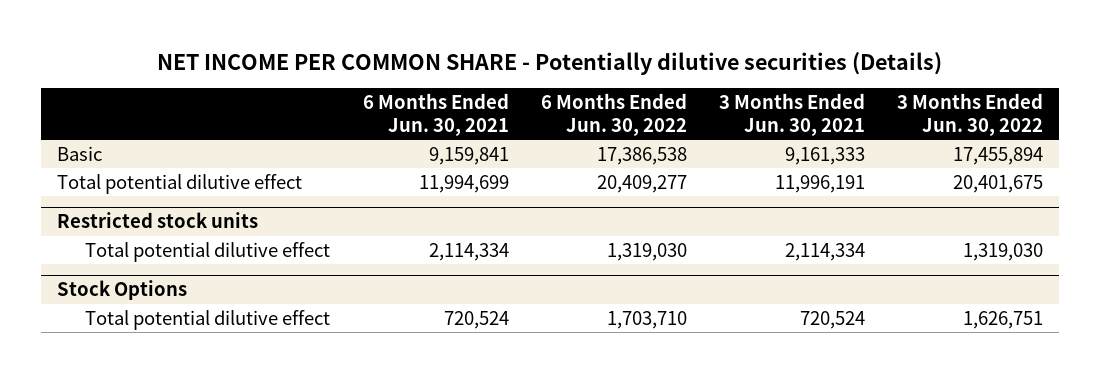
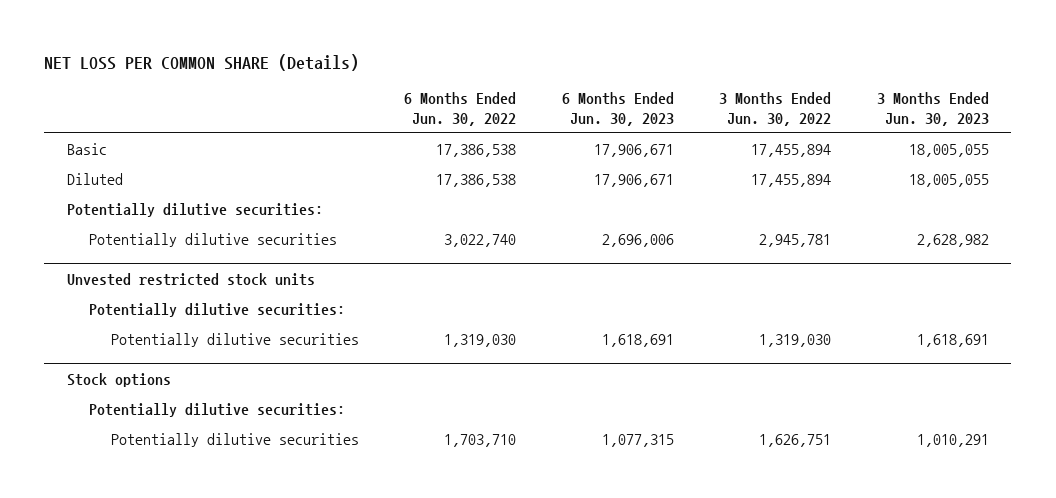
[157,51,943,75] NET INCOME PER COMMON SHARE - Potentially dilutive securities (Details) -> [44,54,360,72] NET LOSS PER COMMON SHARE (Details)
[362,92,509,137] 6 Months Ended Jun. 30, 2021 -> none
[719,92,866,137] 3 Months Ended Jun. 30, 2021 -> none
none -> [561,92,674,126] 6 Months Ended Jun. 30, 2023
none -> [876,92,989,126] 3 Months Ended Jun. 30, 2023
[56,173,302,194] Total potential dilutive effect -> none
none -> [67,172,124,185] Diluted
none -> [67,202,324,217] Potentially dilutive securities:
none -> [89,232,338,247] Potentially dilutive securities
[56,212,258,229] Restricted stock units -> [67,272,316,286] Unvested restricted stock units
none -> [89,302,346,317] Potentially dilutive securities:
[85,241,331,262] Total potential dilutive effect -> [111,332,360,347] Potentially dilutive securities
[56,280,187,301] Stock Options -> [67,372,172,387] Stock options
none -> [89,402,346,417] Potentially dilutive securities:
[85,309,331,330] Total potential dilutive effect -> [111,432,360,447] Potentially dilutive securities

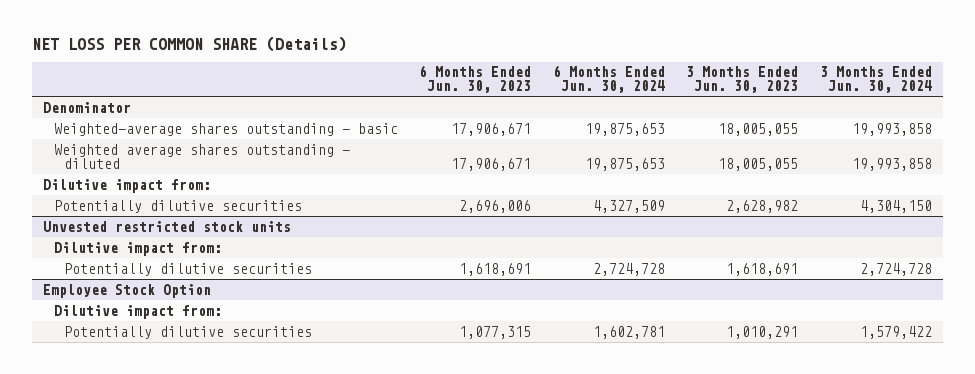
[404,92,517,126] 6 Months Ended Jun. 30, 2022 -> none
[719,92,832,126] 3 Months Ended Jun. 30, 2022 -> none
none -> [552,65,665,94] 6 Months Ended Jun. 30, 2024
none -> [820,66,933,94] 3 Months Ended Jun. 30, 2024
none -> [43,101,132,113] Denominator
[67,142,108,155] Basic -> [53,122,398,136] Weighted-average shares outstanding - basic
[67,172,124,185] Diluted -> [53,143,350,169] Weighted average shares outstanding - diluted
[67,202,324,217] Potentially dilutive securities: -> [43,178,212,193] Dilutive impact from:
[89,302,346,317] Potentially dilutive securities: -> [53,241,222,256] Dilutive impact from:
[67,372,172,387] Stock options -> [43,283,212,298] Employee Stock Option
[89,402,346,417] Potentially dilutive securities: -> [53,304,222,319] Dilutive impact from:

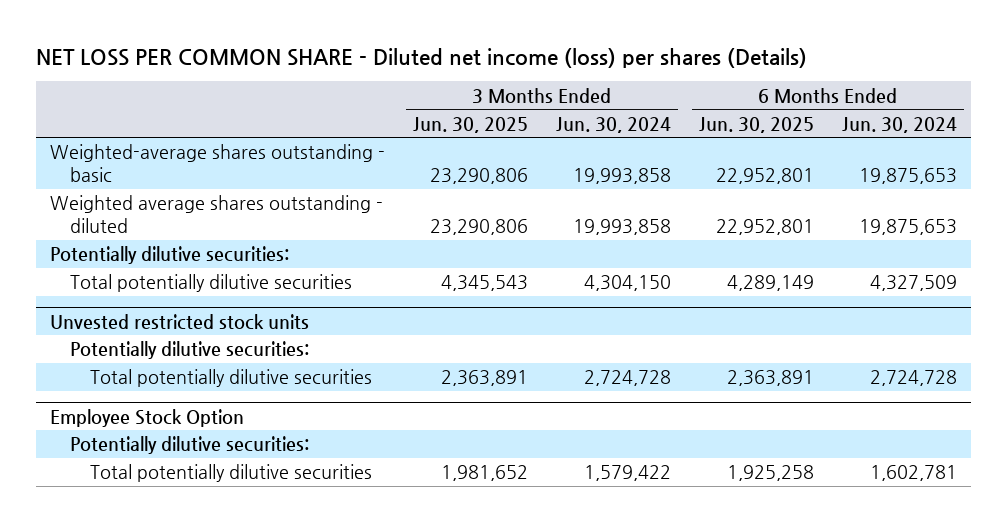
[32,36,348,53] NET LOSS PER COMMON SHARE (Details) -> [35,47,807,68] NET LOSS PER COMMON SHARE - Diluted net income (loss) per shares (Details)
[419,65,532,94] 6 Months Ended Jun. 30, 2023 -> none
[686,66,799,94] 3 Months Ended Jun. 30, 2023 -> none
none -> [412,116,528,133] Jun. 30, 2025
none -> [699,116,815,133] Jun. 30, 2025
[43,101,132,113] Denominator -> none
[43,178,212,193] Dilutive impact from: -> [49,246,289,265] Potentially dilutive securities:
[53,199,302,213] Potentially dilutive securities -> [70,274,353,293] Total potentially dilutive securities
[53,241,222,256] Dilutive impact from: -> [70,341,310,360] Potentially dilutive securities:
[64,262,313,276] Potentially dilutive securities -> [90,369,373,388] Total potentially dilutive securities
[53,304,222,319] Dilutive impact from: -> [70,436,310,455] Potentially dilutive securities:
[64,325,313,339] Potentially dilutive securities -> [90,464,373,483] Total potentially dilutive securities

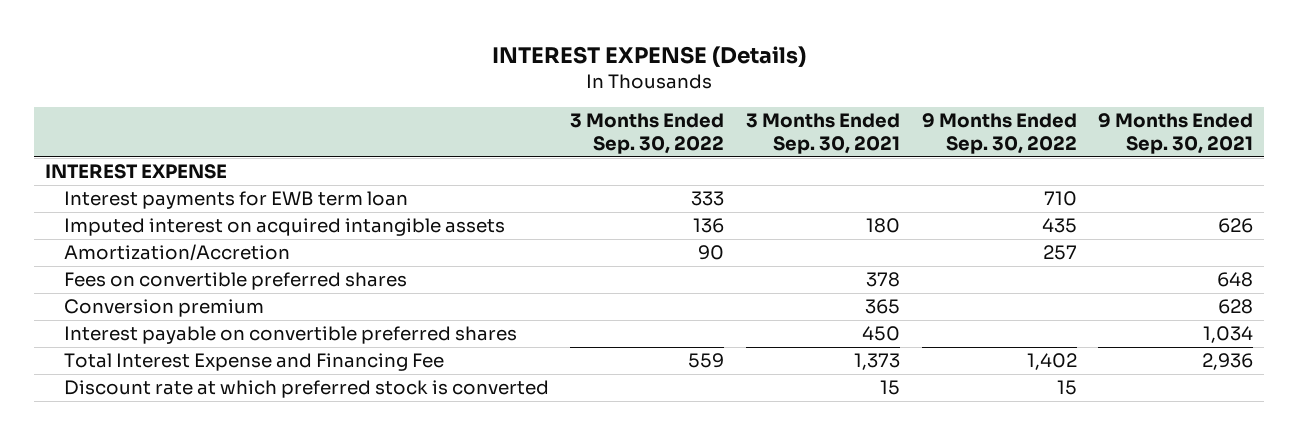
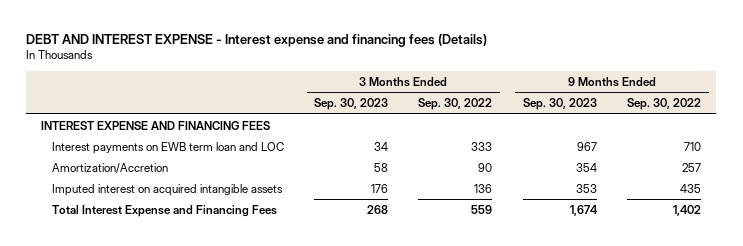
[492,46,807,68] INTEREST EXPENSE (Details) -> [26,33,488,47] DEBT AND INTEREST EXPENSE - Interest expense and financing fees (Details)
[745,113,900,154] 3 Months Ended Sep. 30, 2021 -> none
[1098,113,1254,154] 9 Months Ended Sep. 30, 2021 -> none
none -> [314,98,389,111] Sep. 30, 2023
none -> [522,98,597,111] Sep. 30, 2023
[44,164,227,180] INTEREST EXPENSE -> [41,120,271,130] INTEREST EXPENSE AND FINANCING FEES
[63,191,408,210] Interest payments for EWB term loan -> [51,141,284,154] Interest payments on EWB term loan and LOC
[63,272,407,291] Fees on convertible preferred shares -> none
[63,299,264,318] Conversion premium -> none
[63,326,517,345] Interest payable on convertible preferred shares -> none
[63,380,549,399] Discount rate at which preferred stock is converted -> none
[63,218,505,237] Imputed interest on acquired intangible assets -> [51,183,283,196] Imputed interest on acquired intangible assets
[63,353,444,372] Total Interest Expense and Financing Fee -> [51,204,277,217] Total Interest Expense and Financing Fees

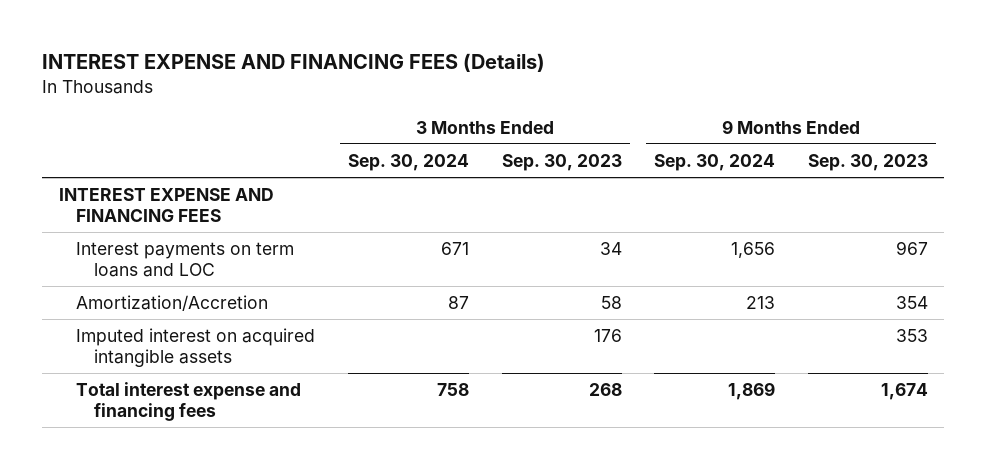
[26,33,488,47] DEBT AND INTEREST EXPENSE - Interest expense and financing fees (Details) -> [42,53,546,73] INTEREST EXPENSE AND FINANCING FEES (Details)
[418,98,493,111] Sep. 30, 2022 -> none
[627,98,702,111] Sep. 30, 2022 -> none
none -> [347,154,469,172] Sep. 30, 2024
none -> [654,154,776,172] Sep. 30, 2024
[51,141,284,154] Interest payments on EWB term loan and LOC -> [76,242,295,277] Interest payments on term loans and LOC
[51,204,277,217] Total Interest Expense and Financing Fees -> [76,382,302,421] Total interest expense and financing fees

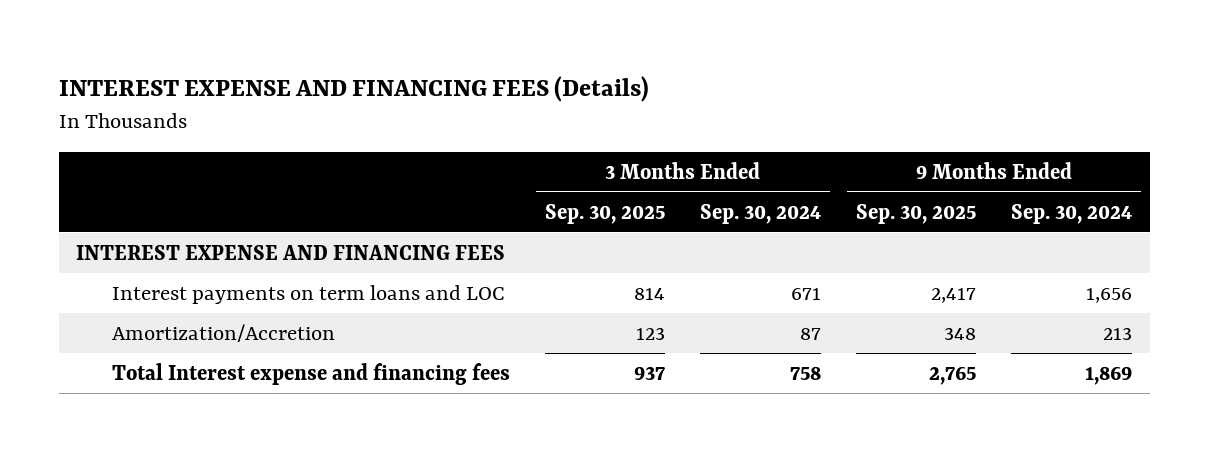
[501,154,622,172] Sep. 30, 2023 -> none
[807,154,928,172] Sep. 30, 2023 -> none
none -> [544,203,665,224] Sep. 30, 2025
none -> [856,203,977,224] Sep. 30, 2025
[76,328,316,367] Imputed interest on acquired intangible assets -> none
[76,382,302,421] Total interest expense and financing fees -> [111,362,510,385] Total Interest expense and financing fees

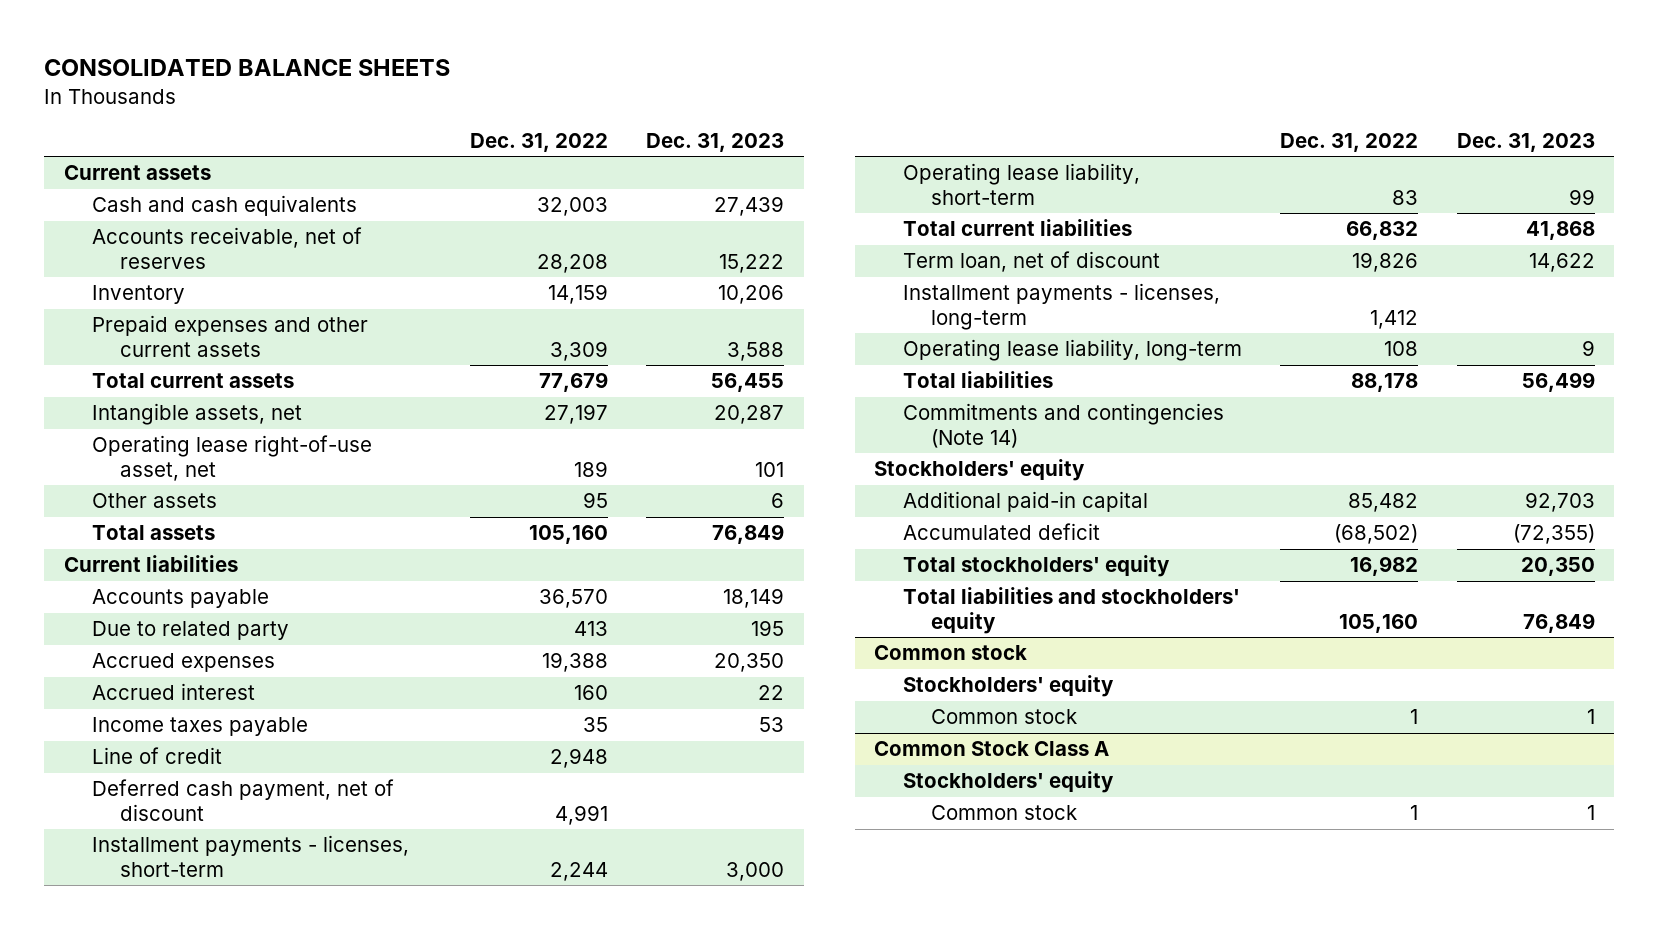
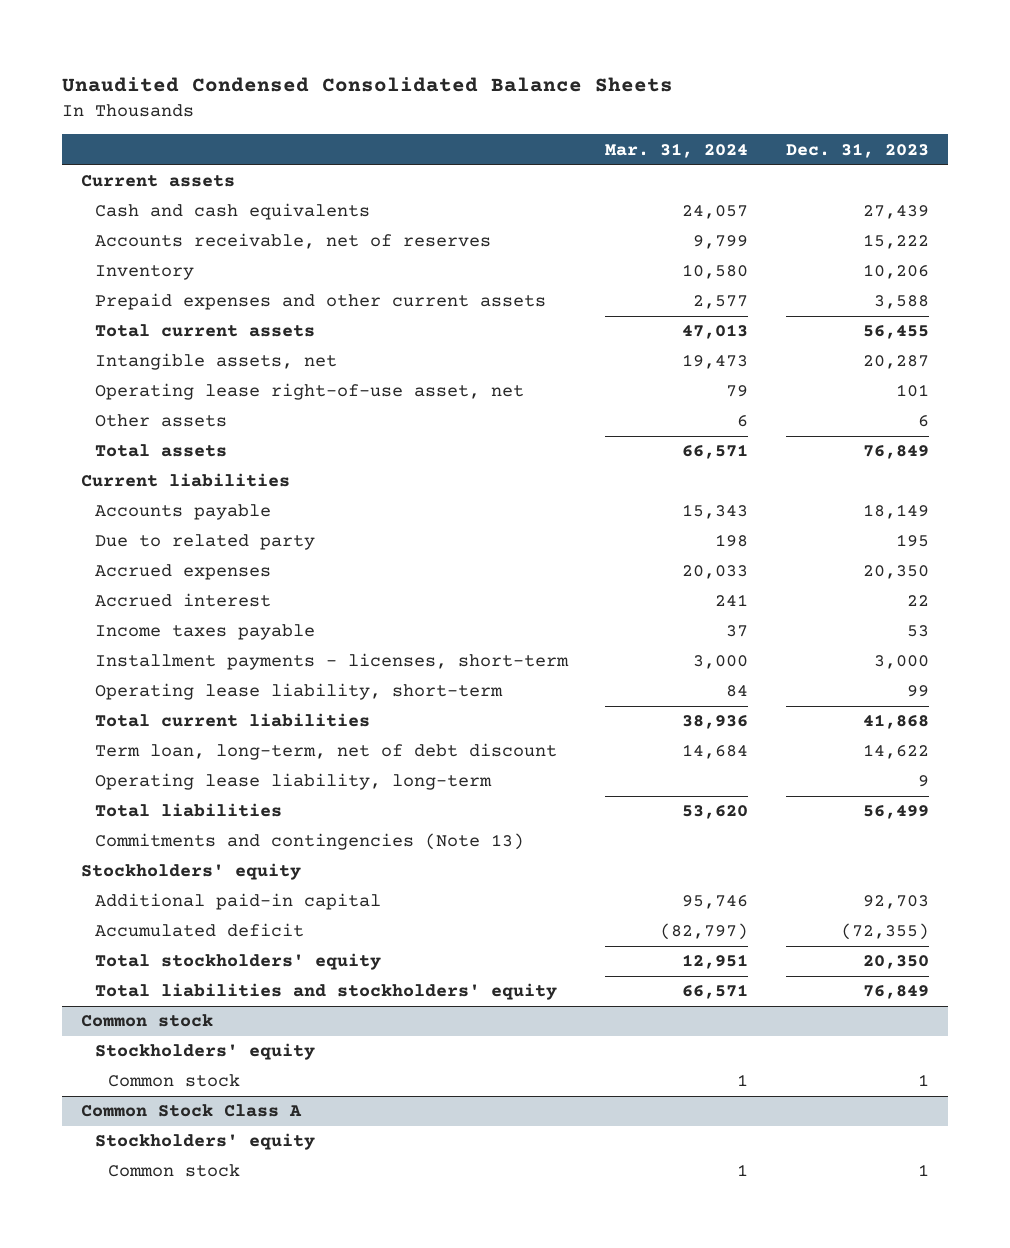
[44,59,451,77] CONSOLIDATED BALANCE SHEETS -> [62,77,674,93] Unaudited Condensed Consolidated Balance Sheets
[469,132,608,152] Dec. 31, 2022 -> none
none -> [605,142,749,158] Mar. 31, 2024
[91,747,222,765] Line of credit -> none
[91,779,394,821] Deferred cash payment, net of discount -> none
[902,283,1220,330] Installment payments - licenses, long-term -> none
[902,251,1160,273] Term loan, net of discount -> [94,743,557,761] Term loan, long-term, net of debt discount
[902,403,1224,448] Commitments and contingencies (Note 14) -> [94,833,524,851] Commitments and contingencies (Note 13)

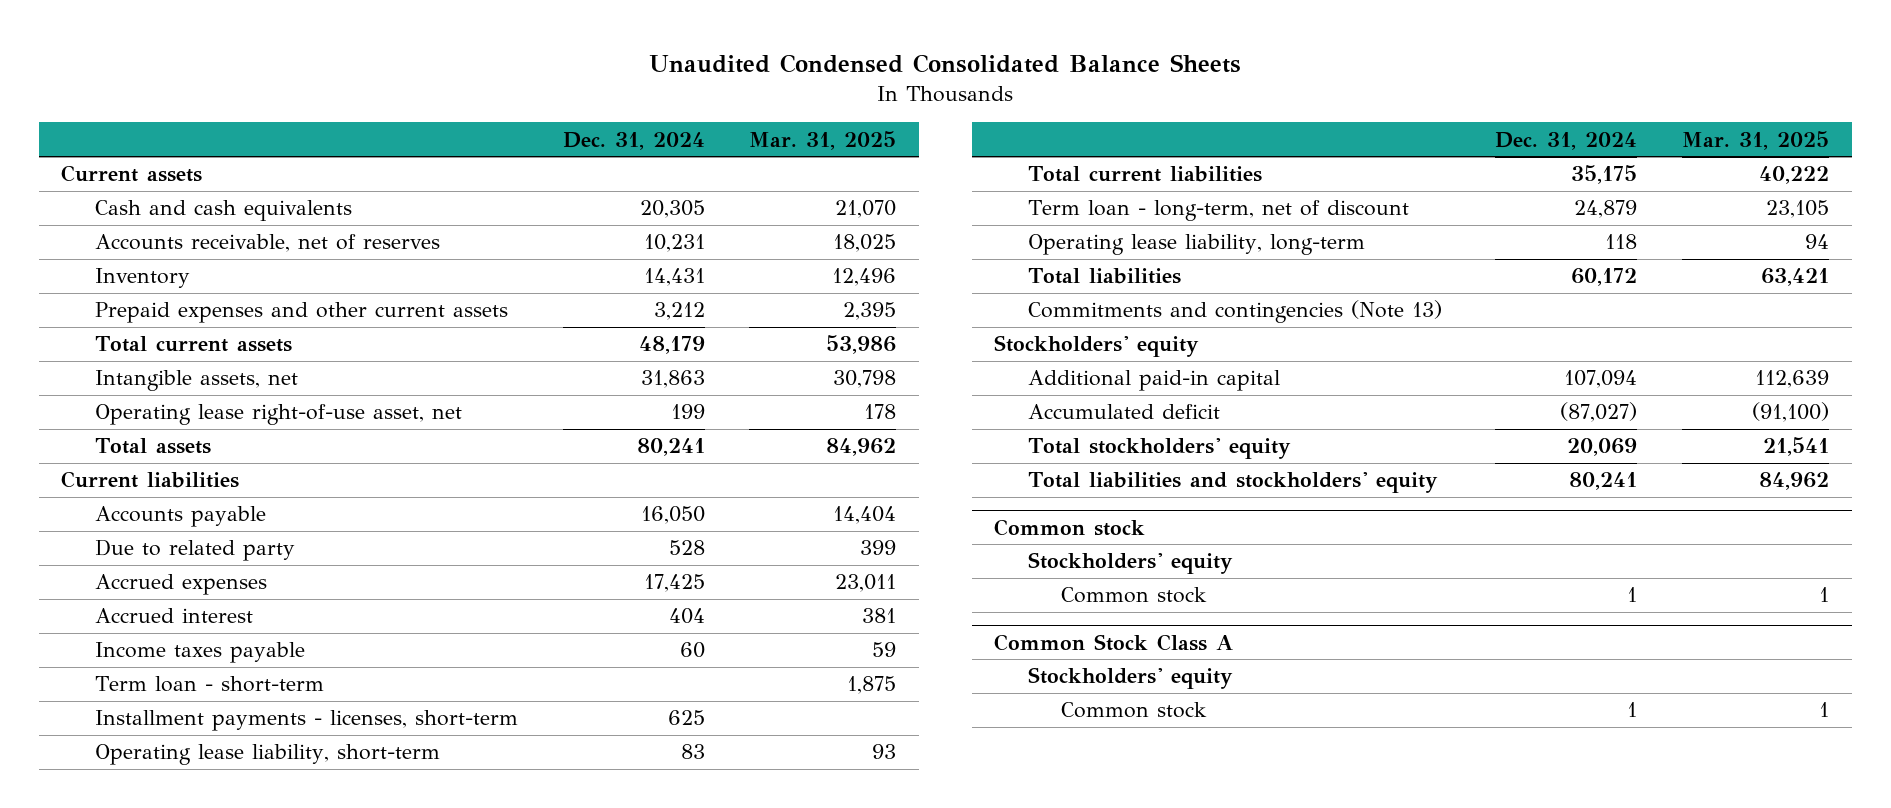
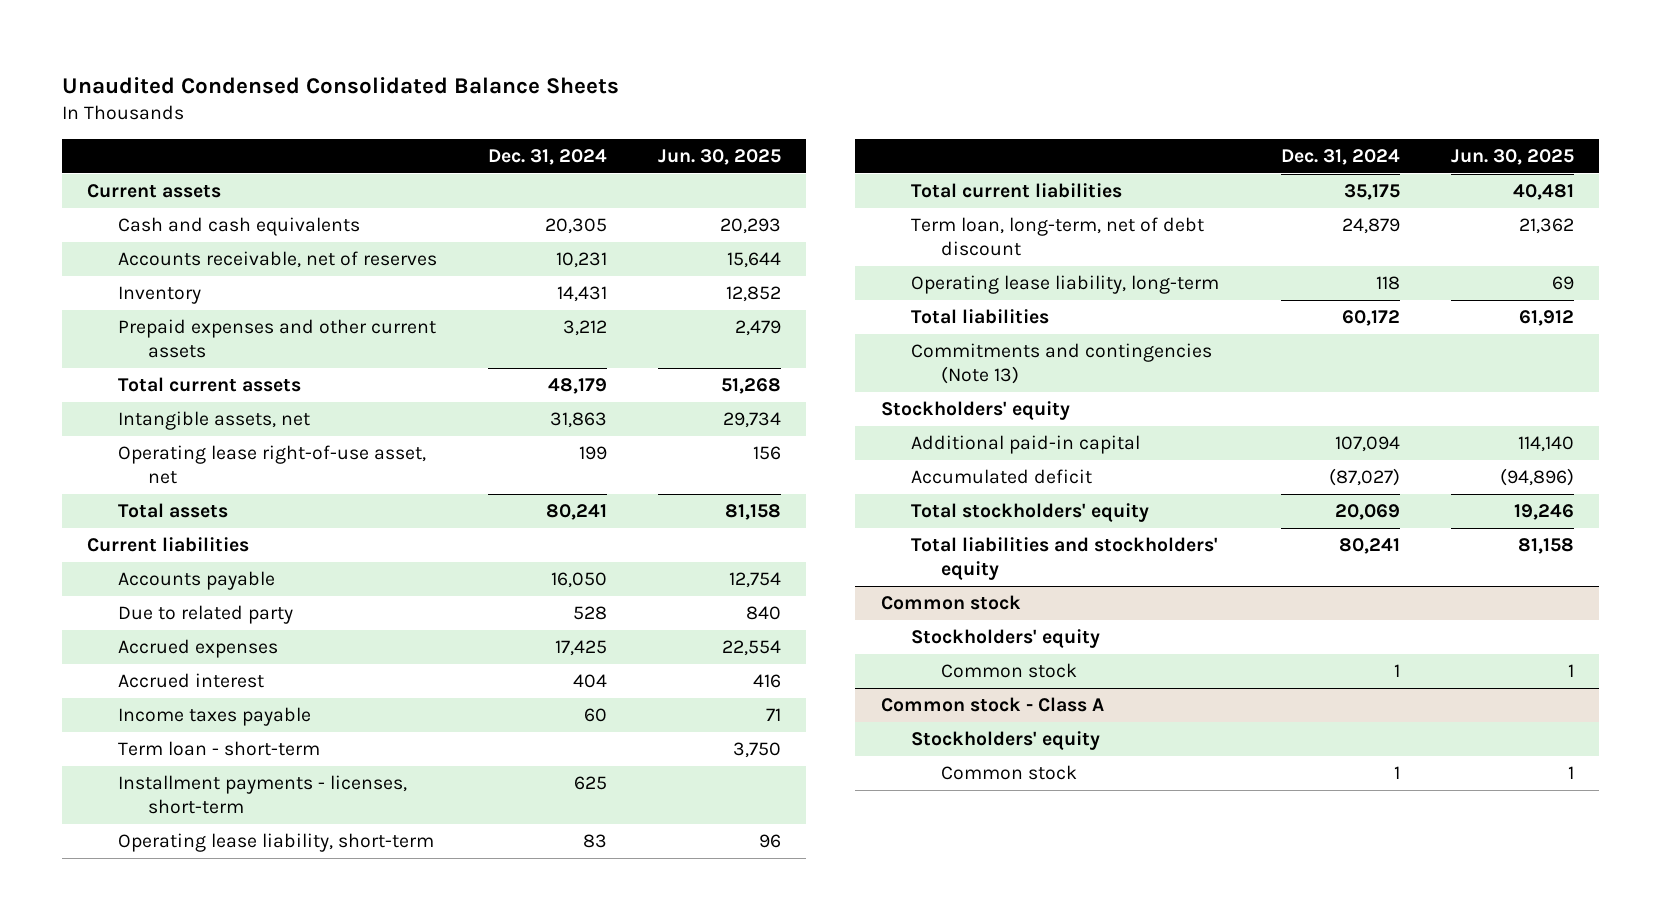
[749,130,897,150] Mar. 31, 2025 -> none
none -> [657,148,781,165] Jun. 30, 2025
[1027,200,1409,222] Term loan - long-term, net of discount -> [910,217,1204,257] Term loan, long-term, net of debt discount
[994,633,1234,651] Common Stock Class A -> [880,697,1104,713] Common stock - Class A

